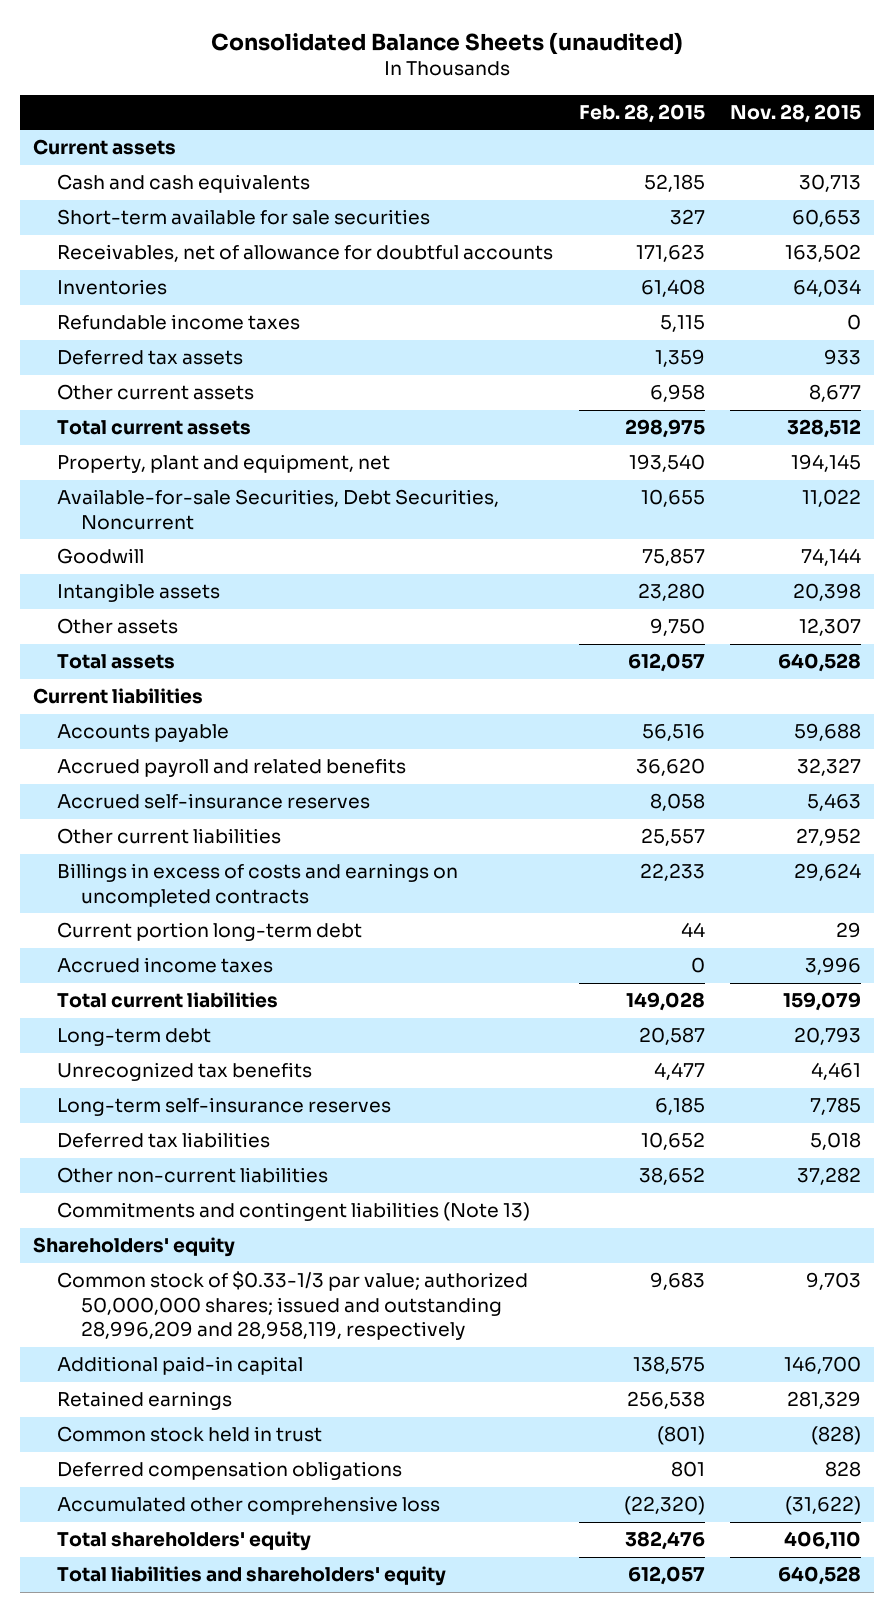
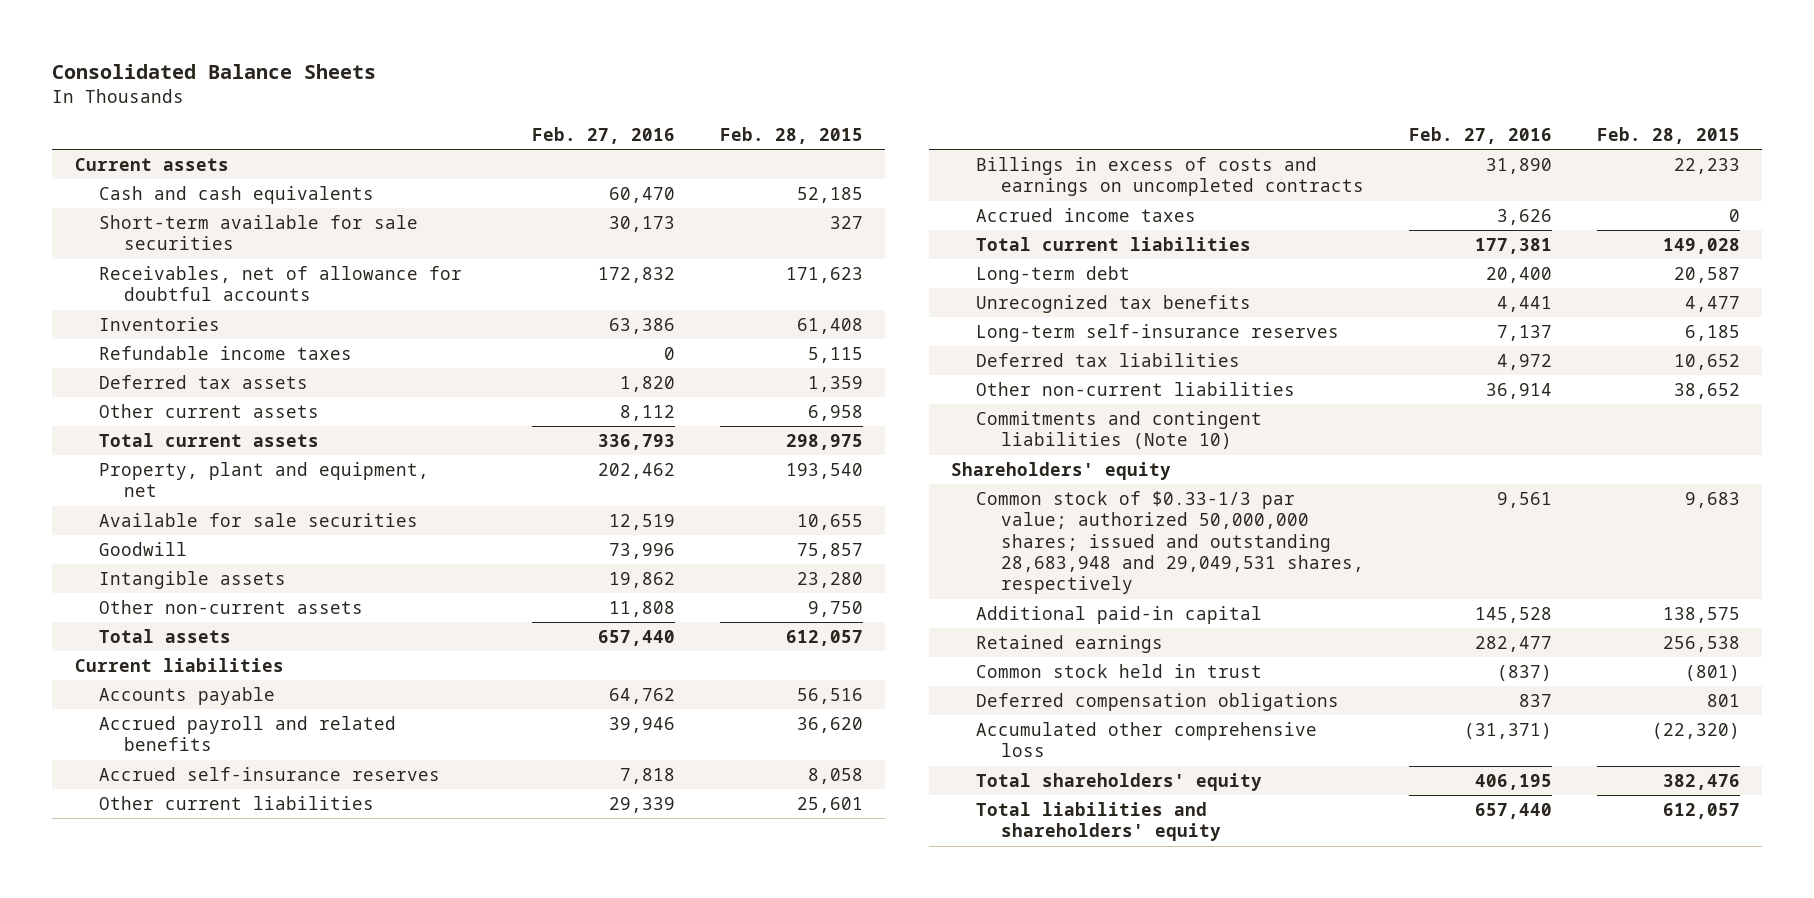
[210,31,683,55] Consolidated Balance Sheets (unaudited) -> [52,64,377,80] Consolidated Balance Sheets
[730,103,862,123] Nov. 28, 2015 -> none
none -> [532,126,676,144] Feb. 27, 2016
[57,489,500,530] Available-for-sale Securities, Debt Securities, Noncurrent -> [99,512,419,527] Available for sale securities
[57,618,179,635] Other assets -> [99,599,364,614] Other non-current assets
[640,828,705,847] 25,557 -> [796,796,863,813] 25,601
[57,922,363,942] Current portion long-term debt -> none
[57,1202,531,1222] Commitments and contingent liabilities (Note 13) -> [976,410,1263,450] Commitments and contingent liabilities (Note 10)
[57,1271,529,1341] Common stock of $0.33-1/3 par value; authorized 50,000,000 shares; issued and outstanding 28,996,209 and 28,958,119, respectively -> [976,490,1364,595] Common stock of $0.33-1/3 par value; authorized 50,000,000 shares; issued and outstanding 28,683,948 and 29,049,531 shares, respectively

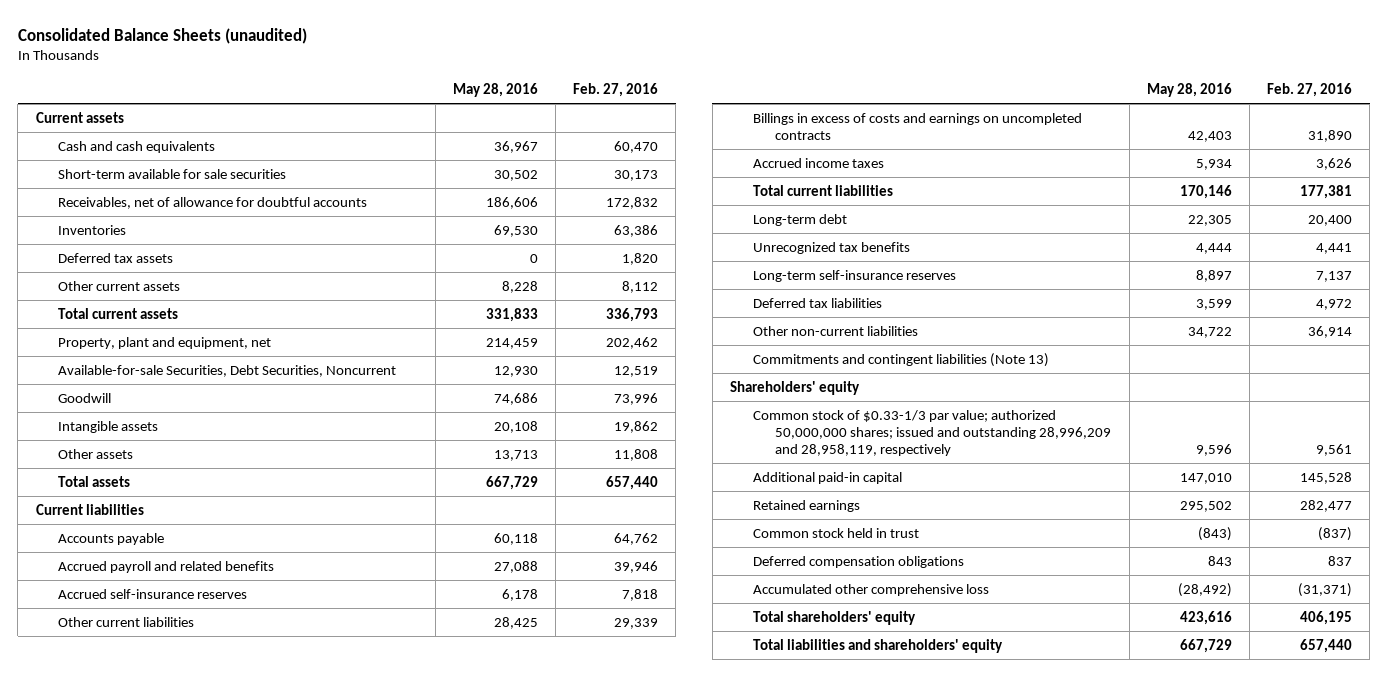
[52,64,377,80] Consolidated Balance Sheets -> [17,27,307,44] Consolidated Balance Sheets (unaudited)
[719,126,863,144] Feb. 28, 2015 -> none
none -> [452,82,538,97] May 28, 2016
[99,345,353,360] Refundable income taxes -> none
[99,512,419,527] Available for sale securities -> [58,364,397,377] Available-for-sale Securities, Debt Securities, Noncurrent
[99,599,364,614] Other non-current assets -> [58,448,134,459] Other assets
[976,410,1263,450] Commitments and contingent liabilities (Note 10) -> [752,352,1049,367] Commitments and contingent liabilities (Note 13)
[976,490,1364,595] Common stock of $0.33-1/3 par value; authorized 50,000,000 shares; issued and outstanding 28,683,948 and 29,049,531 shares, respectively -> [752,409,1112,457] Common stock of $0.33-1/3 par value; authorized 50,000,000 shares; issued and outstanding 28,996,209 and 28,958,119, respectively

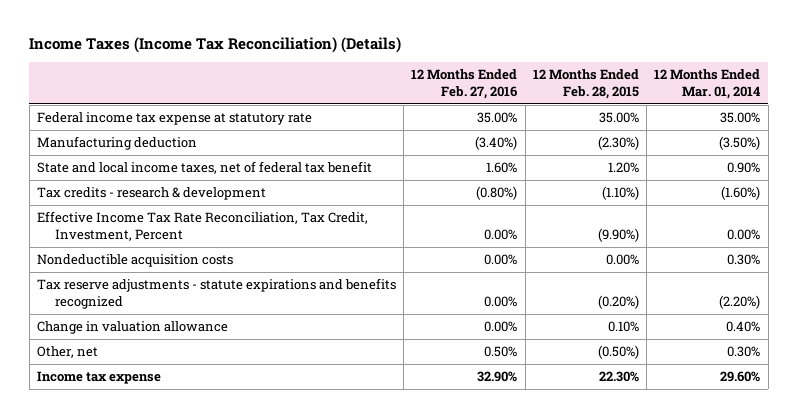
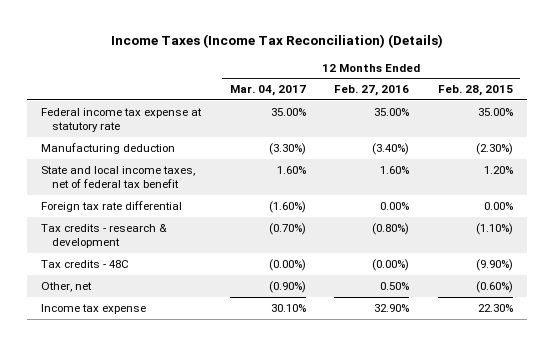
[654,69,761,99] 12 Months Ended Mar. 01, 2014 -> none
none -> [229,85,306,97] Mar. 04, 2017
none -> [40,200,182,212] Foreign tax rate differential
[36,254,233,268] Nondeductible acquisition costs -> none
[36,278,396,309] Tax reserve adjustments - statute expirations and benefits recognized -> none
[36,321,228,335] Change in valuation allowance -> none
[36,211,368,241] Effective Income Tax Rate Reconciliation, Tax Credit, Investment, Percent -> [40,259,129,268] Tax credits - 48C
[484,228,518,240] 0.00% -> [372,258,410,271] (0.00%)
[597,345,639,360] (0.50%) -> [475,280,513,293] (0.60%)

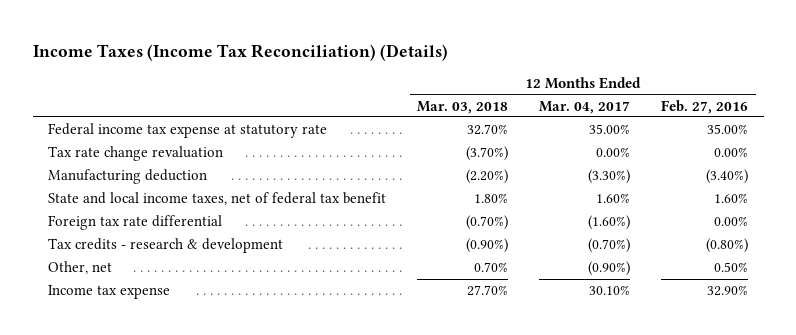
[437,85,513,97] Feb. 28, 2015 -> none
none -> [417,100,509,114] Mar. 03, 2018
none -> [48,146,224,162] Tax rate change revaluation
[40,259,129,268] Tax credits - 48C -> none

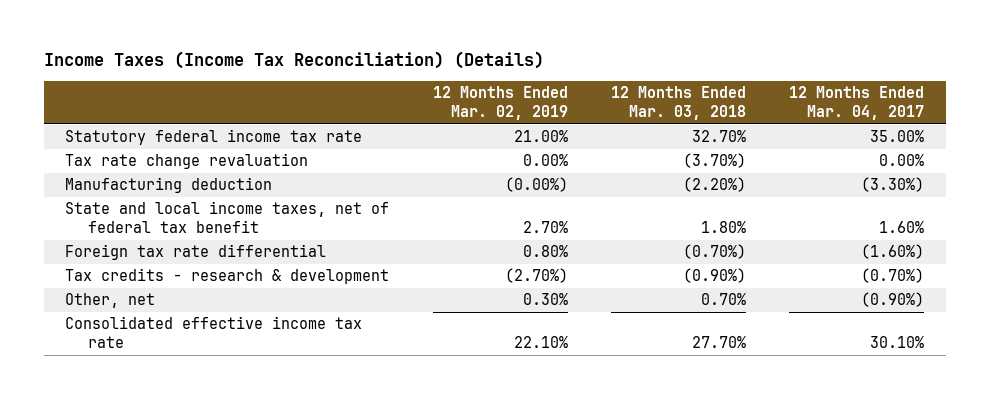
[661,99,749,114] Feb. 27, 2016 -> none
none -> [432,86,568,120] 12 Months Ended Mar. 02, 2019
[48,123,328,139] Federal income tax expense at statutory rate -> [65,129,363,146] Statutory federal income tax rate
[48,285,171,300] Income tax expense -> [65,316,363,348] Consolidated effective income tax rate

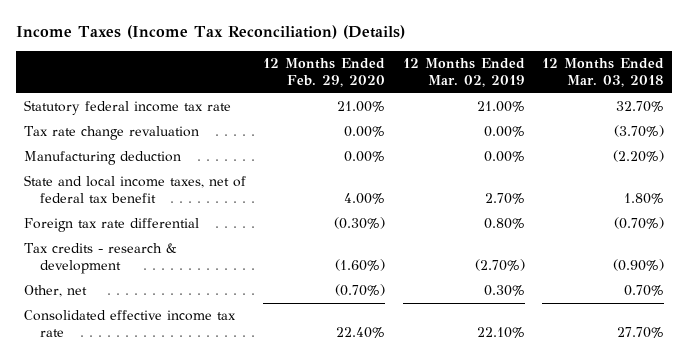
[789,86,925,120] 12 Months Ended Mar. 04, 2017 -> none
none -> [263,58,386,88] 12 Months Ended Feb. 29, 2020
[504,177,568,193] (0.00%) -> [483,151,525,163] 0.00%

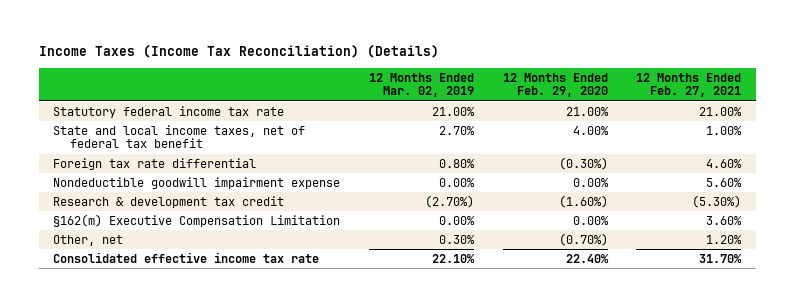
[541,58,664,88] 12 Months Ended Mar. 03, 2018 -> none
none -> [636,72,742,98] 12 Months Ended Feb. 27, 2021
[24,126,200,141] Tax rate change revaluation -> none
[24,151,182,166] Manufacturing deduction -> none
none -> [53,176,341,189] Nondeductible goodwill impairment expense
[24,243,178,275] Tax credits - research & development -> [53,195,285,208] Research & development tax credit
none -> [53,213,341,227] §162(m) Executive Compensation Limitation

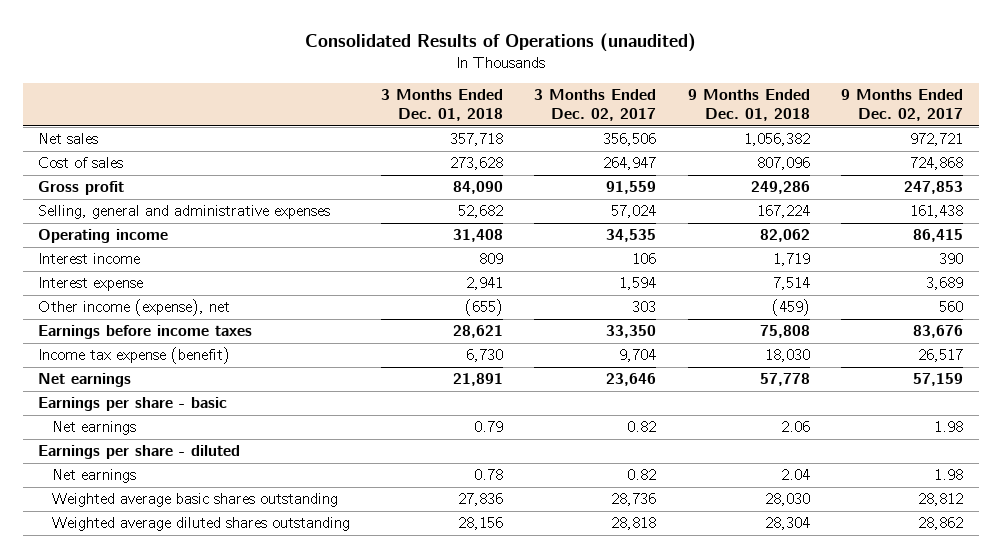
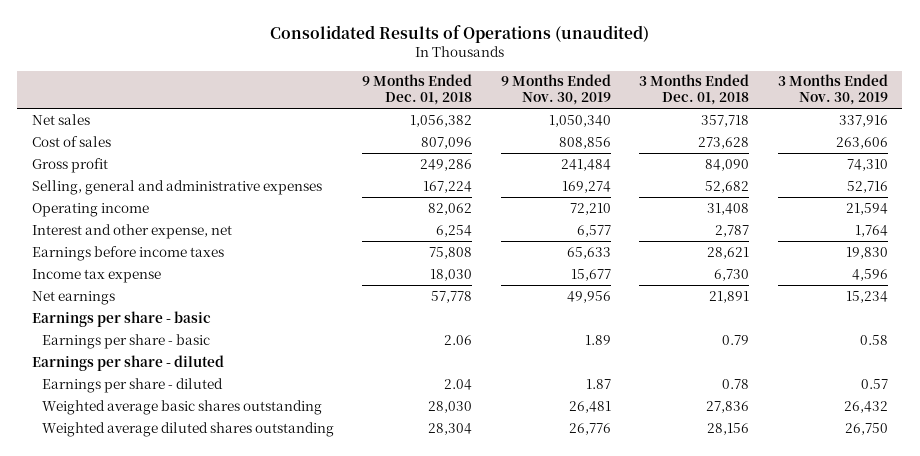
[534,89,657,122] 3 Months Ended Dec. 02, 2017 -> none
[840,89,963,122] 9 Months Ended Dec. 02, 2017 -> none
none -> [500,74,611,106] 9 Months Ended Nov. 30, 2019
none -> [778,74,889,106] 3 Months Ended Nov. 30, 2019
[38,253,141,265] Interest income -> none
[38,299,231,317] Other income (expense), net -> none
[38,277,144,292] Interest expense -> [31,223,232,239] Interest and other expense, net
[465,277,503,291] 2,941 -> [715,224,750,237] 2,787
[772,277,810,291] 7,514 -> [436,224,473,237] 6,254
[38,347,231,365] Income tax expense (benefit) -> [31,268,161,283] Income tax expense
[51,421,136,436] Net earnings -> [41,333,210,349] Earnings per share - basic
[51,469,136,484] Net earnings -> [41,377,223,393] Earnings per share - diluted

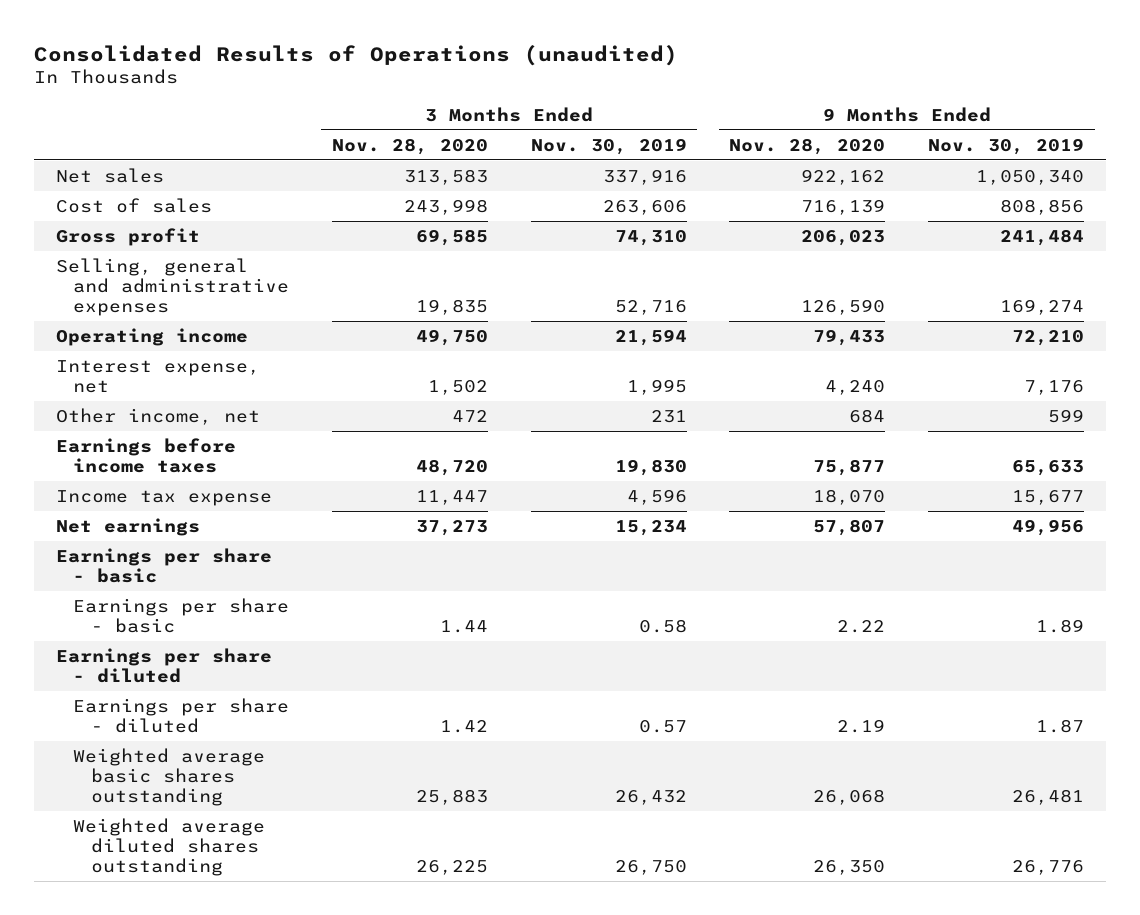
[362,74,473,106] 9 Months Ended Dec. 01, 2018 -> none
[639,74,750,106] 3 Months Ended Dec. 01, 2018 -> none
none -> [331,137,488,155] Nov. 28, 2020
none -> [729,137,886,155] Nov. 28, 2020
[31,223,232,239] Interest and other expense, net -> [55,359,260,394] Interest expense, net
[576,224,611,237] 6,577 -> [1024,380,1085,396] 7,176
[855,224,889,237] 1,764 -> [626,379,687,396] 1,995
none -> [55,407,260,425] Other income, net

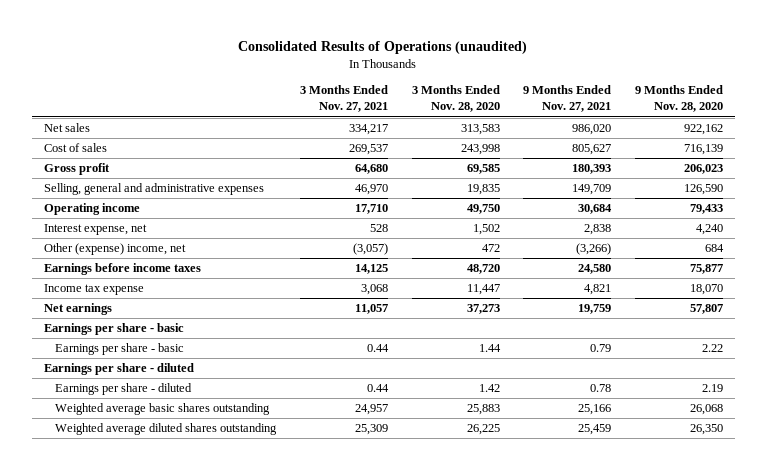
[530,137,687,155] Nov. 30, 2019 -> none
[928,137,1085,155] Nov. 30, 2019 -> none
none -> [299,85,388,113] 3 Months Ended Nov. 27, 2021
none -> [523,85,612,113] 9 Months Ended Nov. 27, 2021
[55,407,260,425] Other income, net -> [43,243,186,256] Other (expense) income, net

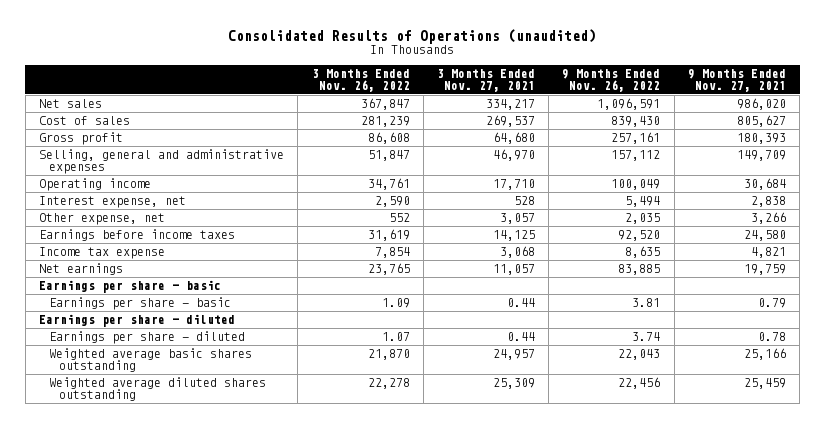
[411,85,500,113] 3 Months Ended Nov. 28, 2020 -> none
[634,85,723,113] 9 Months Ended Nov. 28, 2020 -> none
none -> [311,68,410,92] 3 Months Ended Nov. 26, 2022
none -> [562,68,661,92] 9 Months Ended Nov. 26, 2022
[43,243,186,256] Other (expense) income, net -> [39,213,166,226] Other expense, net
[352,243,388,256] (3,057) -> [499,213,535,225] 3,057
[576,243,612,256] (3,266) -> [750,212,786,225] 3,266

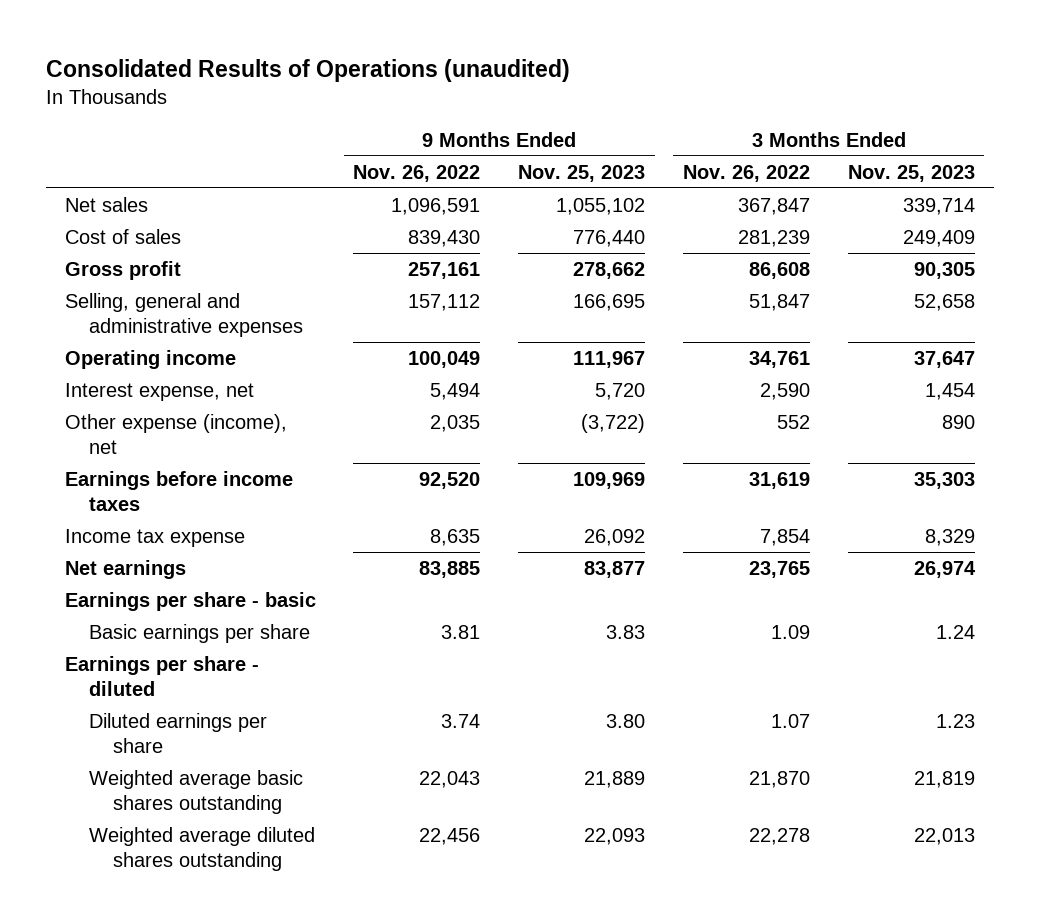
[436,68,535,92] 3 Months Ended Nov. 27, 2021 -> none
[687,68,786,92] 9 Months Ended Nov. 27, 2021 -> none
none -> [518,164,646,182] Nov. 25, 2023
none -> [847,164,975,182] Nov. 25, 2023
[39,213,166,226] Other expense, net -> [64,413,287,454] Other expense (income), net
[48,297,231,311] Earnings per share - basic -> [88,623,310,643] Basic earnings per share
[48,331,245,345] Earnings per share - diluted -> [88,712,267,753] Diluted earnings per share

